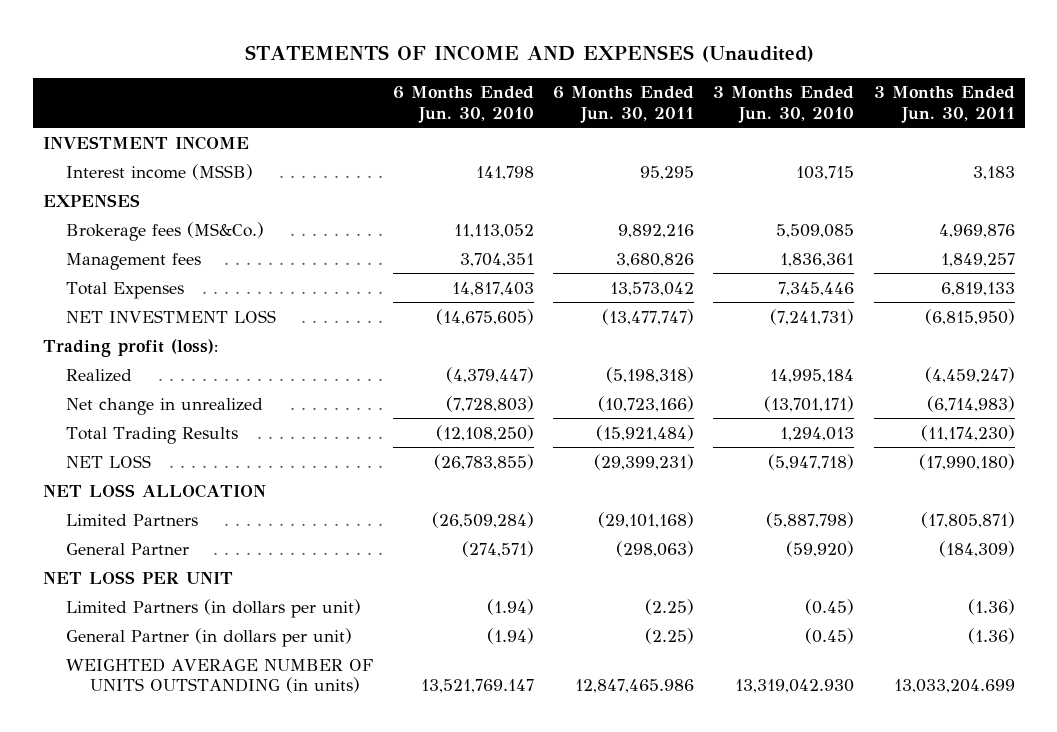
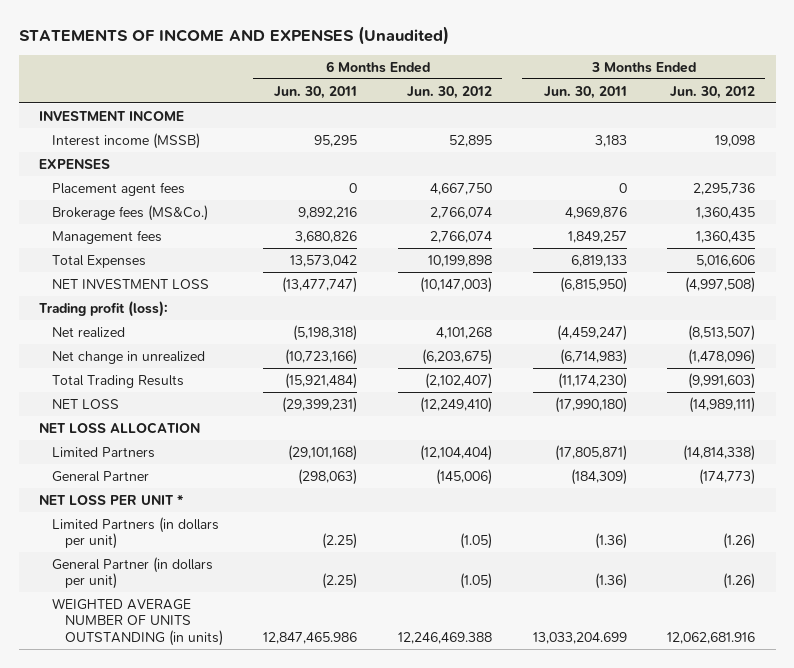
[392,86,534,123] 6 Months Ended Jun. 30, 2010 -> none
[713,86,855,123] 3 Months Ended Jun. 30, 2010 -> none
none -> [406,85,492,99] Jun. 30, 2012
none -> [670,85,756,99] Jun. 30, 2012
none -> [51,181,185,196] Placement agent fees
[66,368,133,382] Realized -> [51,326,125,338] Net realized
[42,570,233,584] NET LOSS PER UNIT -> [38,493,183,505] NET LOSS PER UNIT *

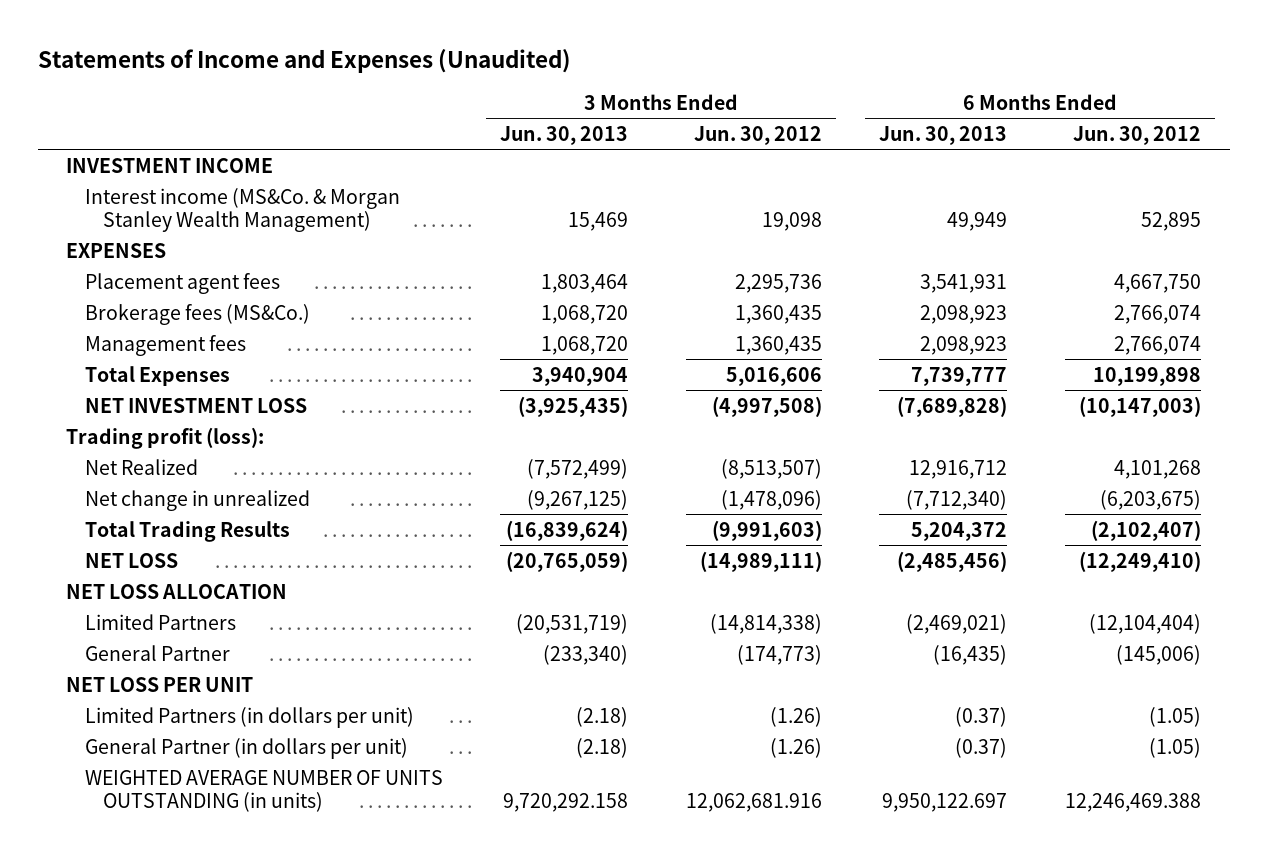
[18,25,449,45] STATEMENTS OF INCOME AND EXPENSES (Unaudited) -> [37,48,571,73] Statements of Income and Expenses (Unaudited)
[274,85,358,99] Jun. 30, 2011 -> none
[543,85,627,99] Jun. 30, 2011 -> none
none -> [500,125,629,145] Jun. 30, 2013
none -> [879,125,1008,145] Jun. 30, 2013
[51,132,200,149] Interest income (MSSB) -> [84,187,400,232] Interest income (MS&Co. & Morgan Stanley Wealth Management)
[51,326,125,338] Net realized -> [84,458,198,475] Net Realized
[38,493,183,505] NET LOSS PER UNIT * -> [66,676,254,692] NET LOSS PER UNIT

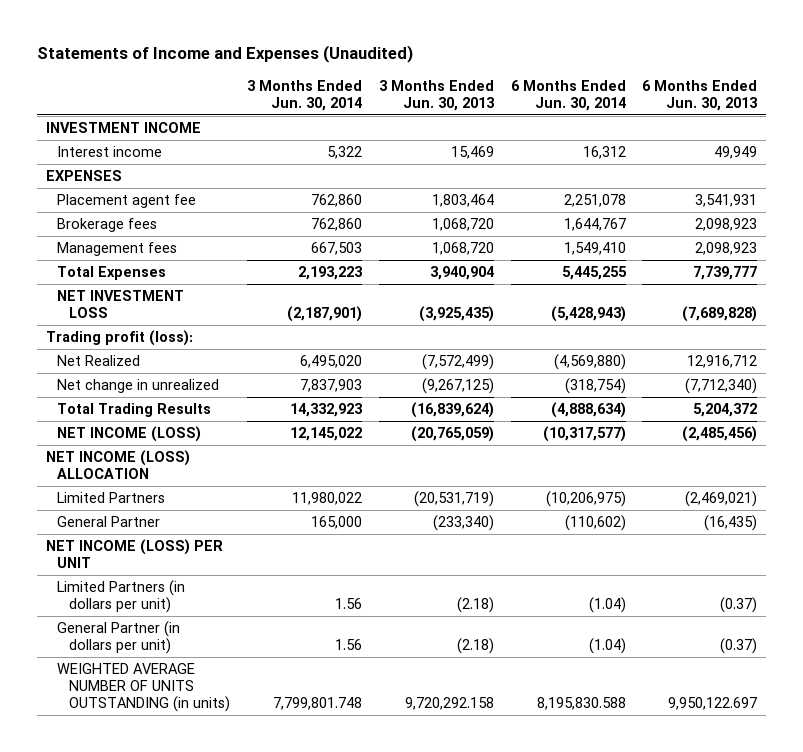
[693,125,822,145] Jun. 30, 2012 -> none
[1073,125,1202,145] Jun. 30, 2012 -> none
none -> [246,79,362,111] 3 Months Ended Jun. 30, 2014
none -> [510,79,626,111] 6 Months Ended Jun. 30, 2014
[84,187,400,232] Interest income (MS&Co. & Morgan Stanley Wealth Management) -> [57,145,163,157] Interest income
[84,272,280,294] Placement agent fees -> [57,193,197,208] Placement agent fee
[84,303,310,325] Brokerage fees (MS&Co.) -> [57,217,158,232] Brokerage fees
[84,552,178,568] NET LOSS -> [57,425,202,442] NET INCOME (LOSS)
[66,583,288,599] NET LOSS ALLOCATION -> [45,449,190,480] NET INCOME (LOSS) ALLOCATION
[66,676,254,692] NET LOSS PER UNIT -> [45,538,223,569] NET INCOME (LOSS) PER UNIT

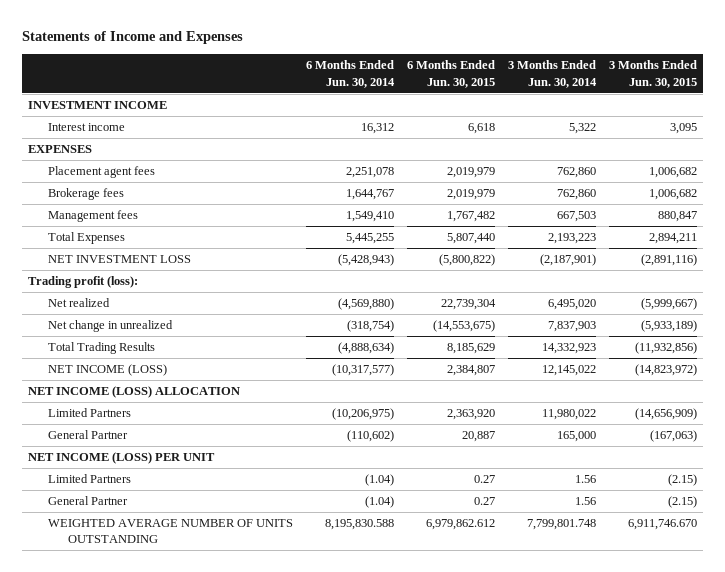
[37,45,414,64] Statements of Income and Expenses (Unaudited) -> [21,31,243,45] Statements of Income and Expenses
[378,79,494,111] 3 Months Ended Jun. 30, 2013 -> none
[642,79,758,111] 6 Months Ended Jun. 30, 2013 -> none
none -> [406,60,495,88] 6 Months Ended Jun. 30, 2015
none -> [608,60,697,88] 3 Months Ended Jun. 30, 2015
[57,193,197,208] Placement agent fee -> [47,166,155,179] Placement agent fees
[57,354,141,366] Net Realized -> [47,298,110,308] Net realized
[57,579,186,614] Limited Partners (in dollars per unit) -> [47,474,131,484] Limited Partners
[57,620,181,655] General Partner (in dollars per unit) -> [47,496,128,506] General Partner
[57,662,230,713] WEIGHTED AVERAGE NUMBER OF UNITS OUTSTANDING (in units) -> [47,519,293,544] WEIGHTED AVERAGE NUMBER OF UNITS OUTSTANDING

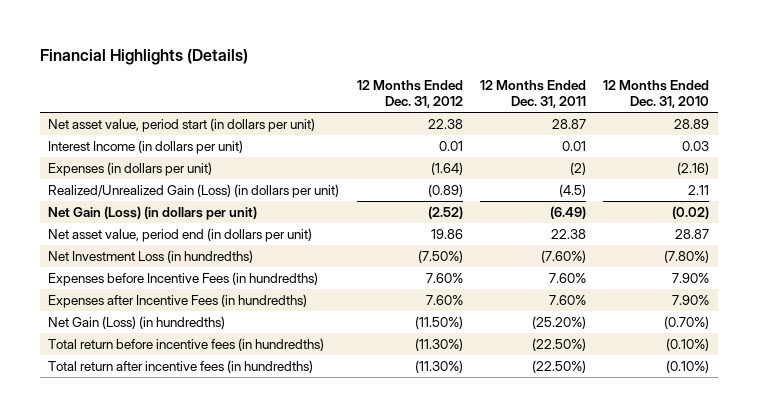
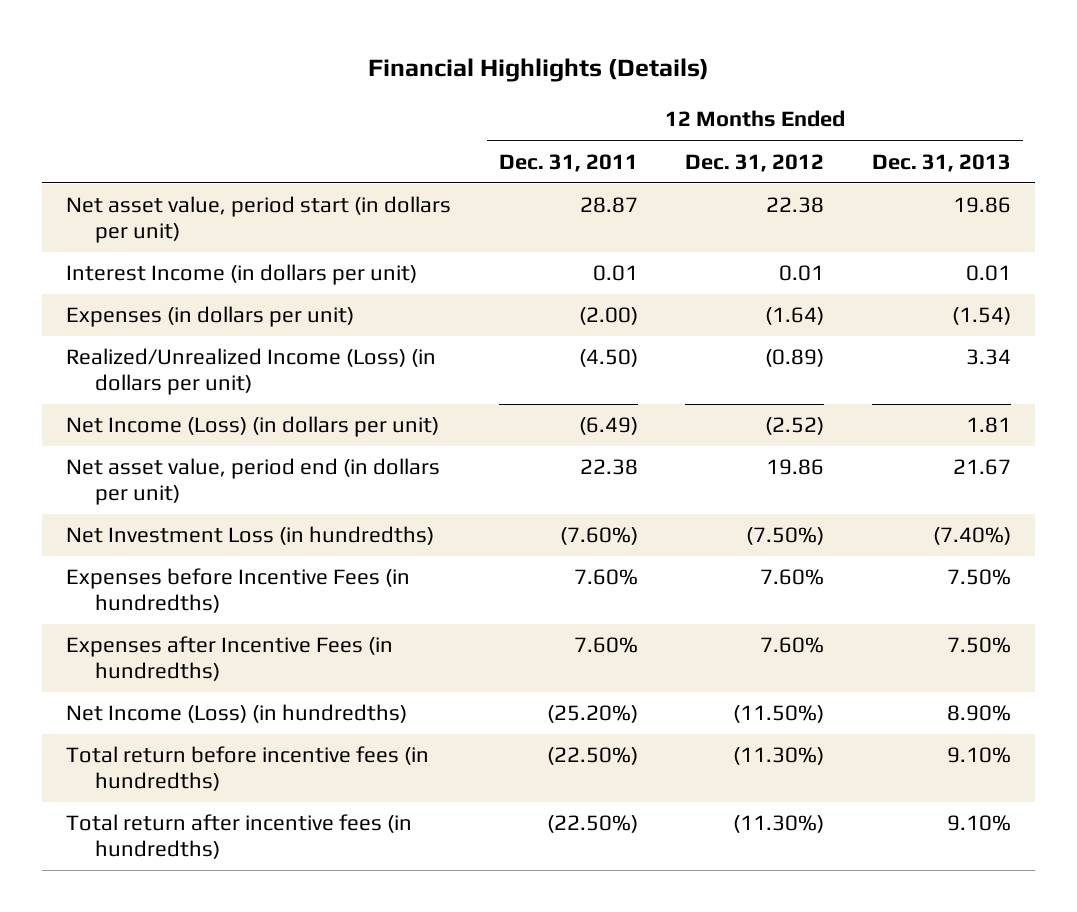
[602,80,709,109] 12 Months Ended Dec. 31, 2010 -> none
none -> [872,153,1012,172] Dec. 31, 2013
[569,161,586,175] (2) -> [578,307,638,326] (2.00)
[48,183,340,198] Realized/Unrealized Gain (Loss) (in dollars per unit) -> [66,348,437,396] Realized/Unrealized Income (Loss) (in dollars per unit)
[558,183,586,197] (4.5) -> [578,349,638,368] (4.50)
[48,205,258,220] Net Gain (Loss) (in dollars per unit) -> [66,416,440,438] Net Income (Loss) (in dollars per unit)
[48,315,226,329] Net Gain (Loss) (in hundredths) -> [66,704,408,724] Net Income (Loss) (in hundredths)

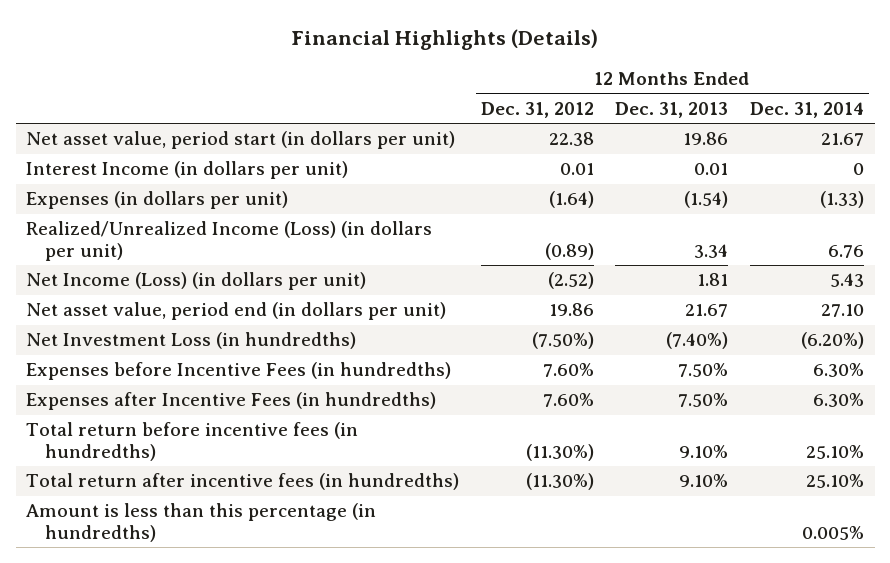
[498,153,638,172] Dec. 31, 2011 -> none
none -> [749,101,864,118] Dec. 31, 2014
[66,704,408,724] Net Income (Loss) (in hundredths) -> none
none -> [26,503,377,543] Amount is less than this percentage (in hundredths)

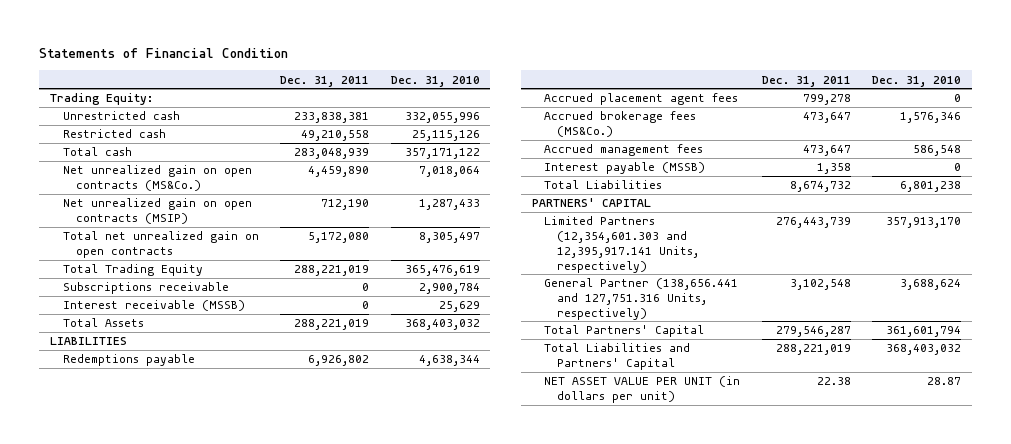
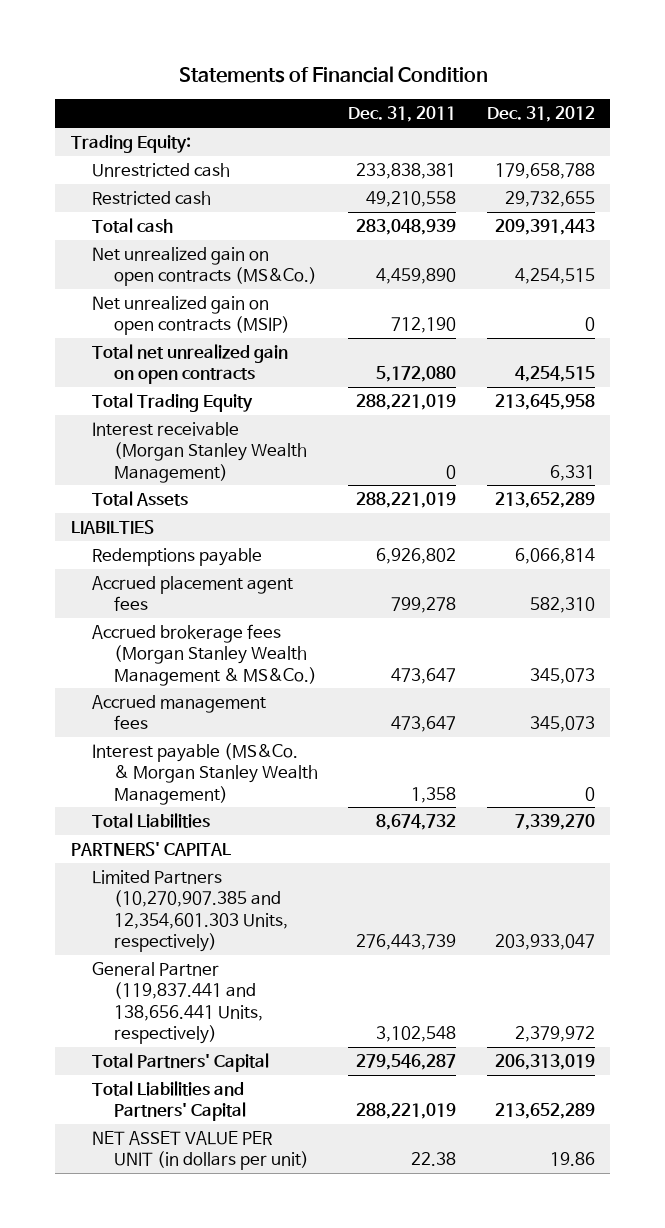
[390,75,480,87] Dec. 31, 2010 -> none
none -> [486,106,595,123] Dec. 31, 2012
[62,282,229,295] Subscriptions receivable -> none
[62,300,245,312] Interest receivable (MSSB) -> [92,422,308,483] Interest receivable (Morgan Stanley Wealth Management)
[50,337,128,346] LIABILITIES -> [70,520,154,535] LIABILTIES
[544,111,697,137] Accrued brokerage fees (MS&Co.) -> [92,624,318,686] Accrued brokerage fees (Morgan Stanley Wealth Management & MS&Co.)
[544,162,706,175] Interest payable (MSSB) -> [92,743,319,805] Interest payable (MS&Co. & Morgan Stanley Wealth Management)
[544,216,700,273] Limited Partners (12,354,601.303 and 12,395,917.141 Units, respectively) -> [92,870,289,952] Limited Partners (10,270,907.385 and 12,354,601.303 Units, respectively)
[544,278,739,320] General Partner (138,656.441 and 127,751.316 Units, respectively) -> [92,962,264,1044] General Partner (119,837.441 and 138,656.441 Units, respectively)

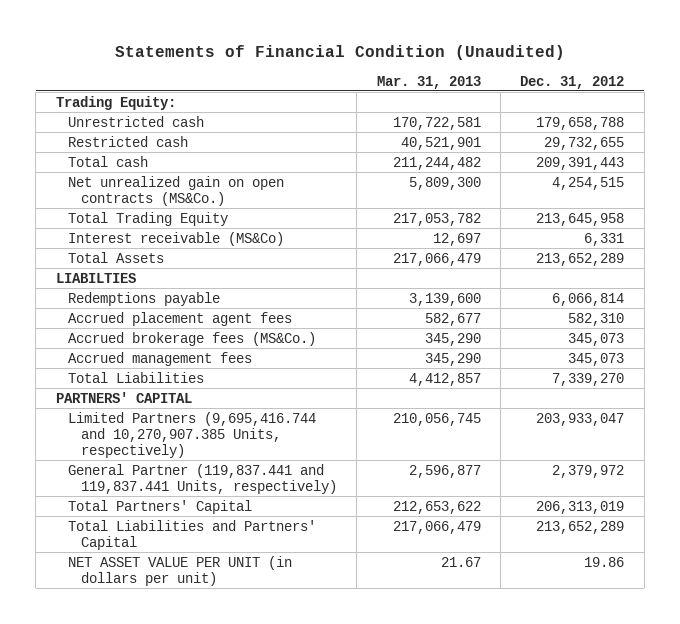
[178,66,488,84] Statements of Financial Condition -> [115,45,566,61] Statements of Financial Condition (Unaudited)
[348,106,457,123] Dec. 31, 2011 -> none
none -> [376,75,481,89] Mar. 31, 2013
[92,296,291,336] Net unrealized gain on open contracts (MSIP) -> none
[92,344,289,385] Total net unrealized gain on open contracts -> none
[92,422,308,483] Interest receivable (Morgan Stanley Wealth Management) -> [68,231,285,246] Interest receivable (MS&Co)
[92,624,318,686] Accrued brokerage fees (Morgan Stanley Wealth Management & MS&Co.) -> [68,331,317,346] Accrued brokerage fees (MS&Co.)
[92,743,319,805] Interest payable (MS&Co. & Morgan Stanley Wealth Management) -> none
[92,870,289,952] Limited Partners (10,270,907.385 and 12,354,601.303 Units, respectively) -> [68,411,317,459] Limited Partners (9,695,416.744 and 10,270,907.385 Units, respectively)
[92,962,264,1044] General Partner (119,837.441 and 138,656.441 Units, respectively) -> [68,463,338,494] General Partner (119,837.441 and 119,837.441 Units, respectively)

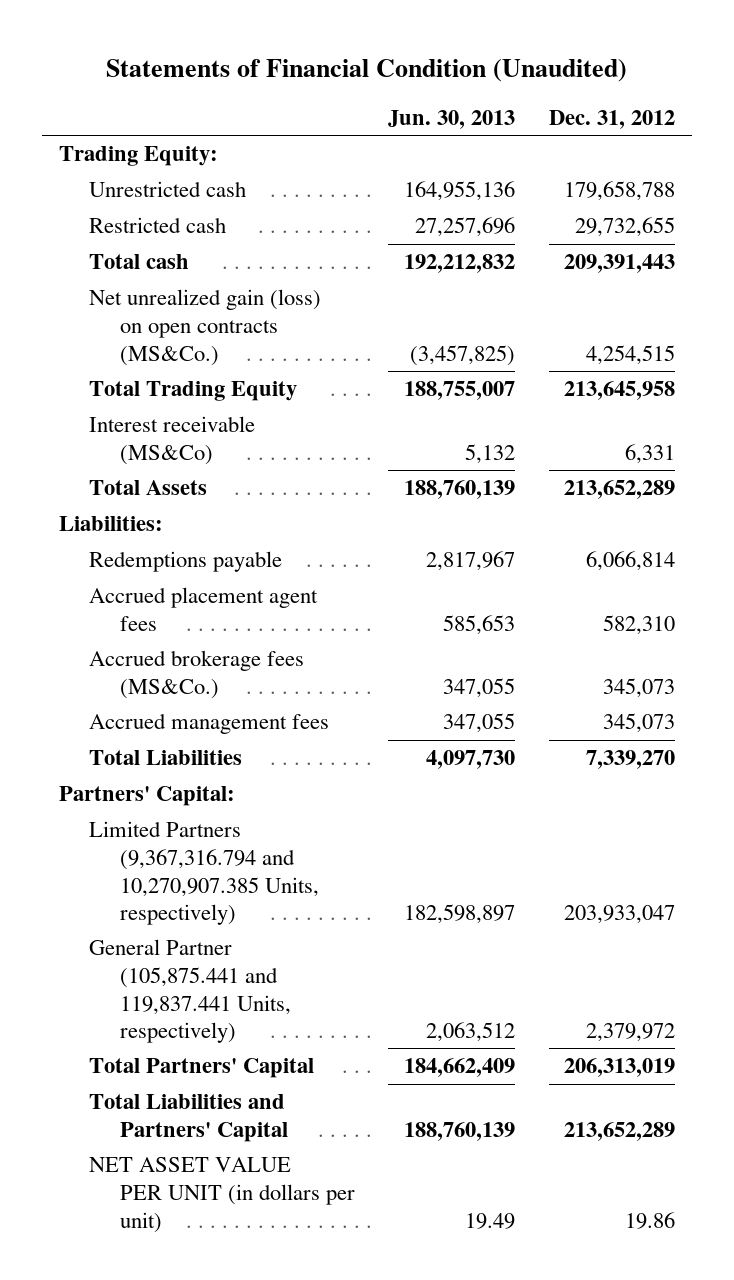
[376,75,481,89] Mar. 31, 2013 -> none
none -> [388,109,516,129] Jun. 30, 2013
[68,175,285,206] Net unrealized gain on open contracts (MS&Co.) -> [89,289,322,366] Net unrealized gain (loss) on open contracts (MS&Co.)
[55,272,136,283] LIABILTIES -> [59,516,164,532] Liabilities:
[55,391,192,403] PARTNERS' CAPITAL -> [59,786,236,807] Partners' Capital:
[68,411,317,459] Limited Partners (9,695,416.744 and 10,270,907.385 Units, respectively) -> [89,821,319,926] Limited Partners (9,367,316.794 and 10,270,907.385 Units, respectively)
[68,463,338,494] General Partner (119,837.441 and 119,837.441 Units, respectively) -> [89,939,291,1044] General Partner (105,875.441 and 119,837.441 Units, respectively)

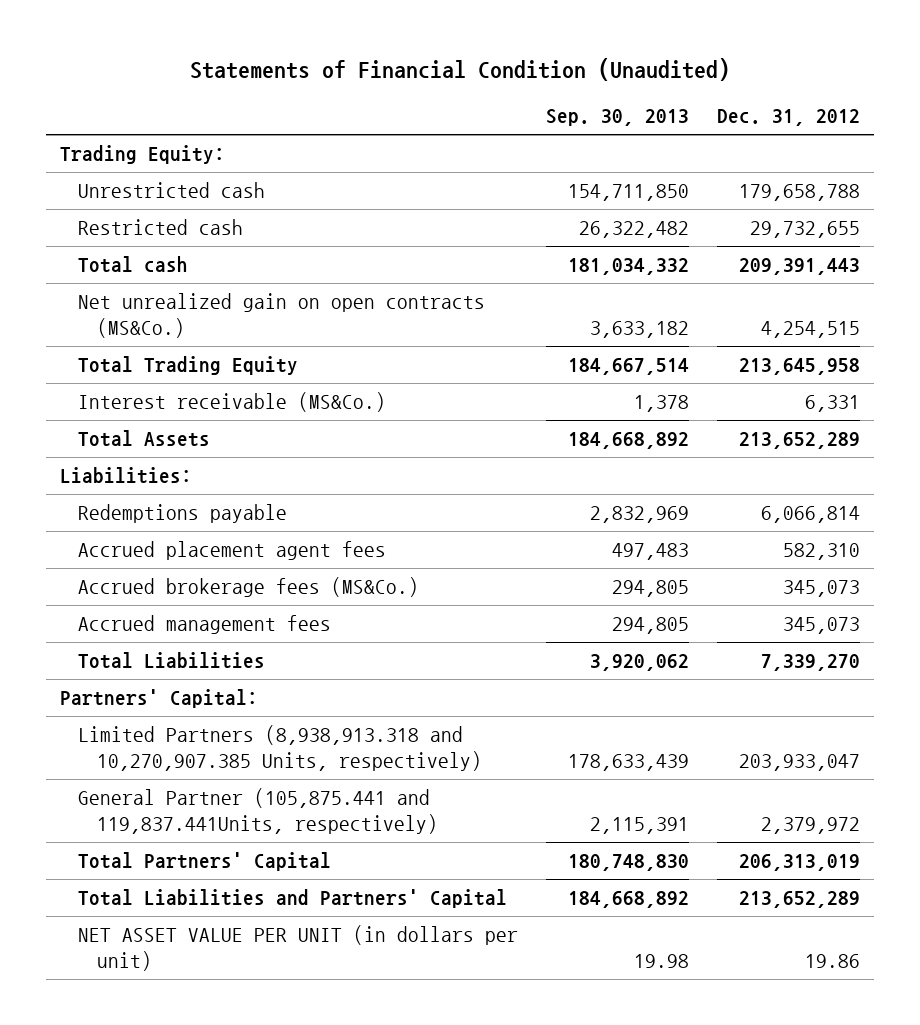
[388,109,516,129] Jun. 30, 2013 -> none
none -> [546,109,690,127] Sep. 30, 2013
[89,289,322,366] Net unrealized gain (loss) on open contracts (MS&Co.) -> [78,292,486,338] Net unrealized gain on open contracts (MS&Co.)
[89,416,256,465] Interest receivable (MS&Co) -> [78,391,387,412] Interest receivable (MS&Co.)
[89,821,319,926] Limited Partners (9,367,316.794 and 10,270,907.385 Units, respectively) -> [78,724,483,771] Limited Partners (8,938,913.318 and 10,270,907.385 Units, respectively)
[89,939,291,1044] General Partner (105,875.441 and 119,837.441 Units, respectively) -> [78,787,439,834] General Partner (105,875.441 and 119,837.441Units, respectively)

